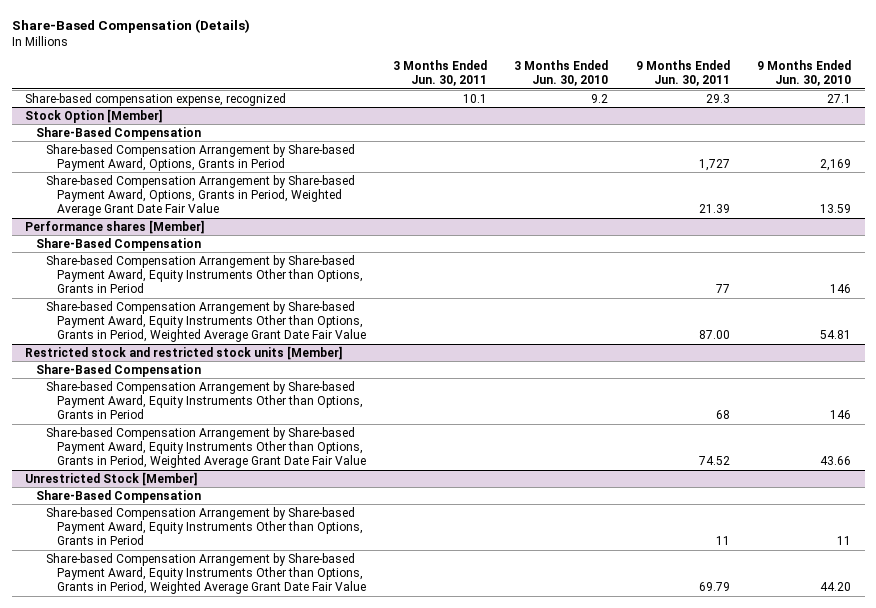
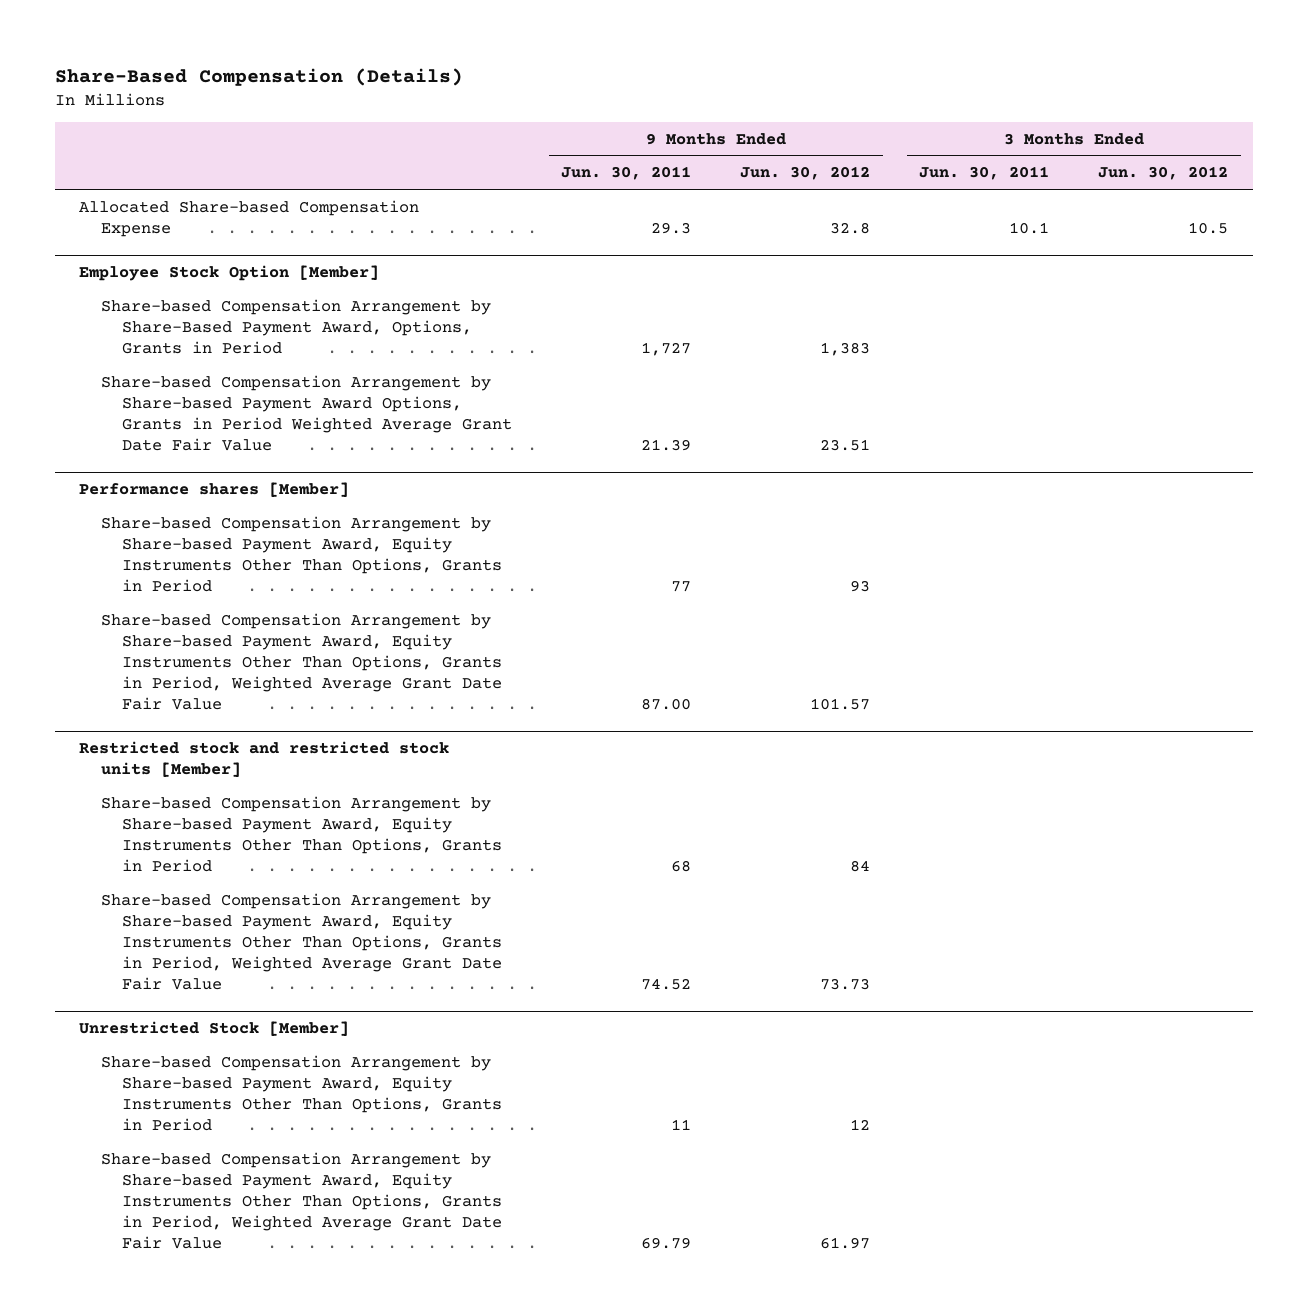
[514,60,609,87] 3 Months Ended Jun. 30, 2010 -> none
[756,60,851,87] 9 Months Ended Jun. 30, 2010 -> none
none -> [740,166,871,181] Jun. 30, 2012
none -> [1098,166,1229,181] Jun. 30, 2012
[35,126,201,140] Share-Based Compensation -> none
[25,92,287,106] Share-based compensation expense, recognized -> [79,199,420,237] Allocated Share-based Compensation Expense
[25,108,163,123] Stock Option [Member] -> [79,265,380,282] Employee Stock Option [Member]
[46,143,356,171] Share-based Compensation Arrangement by Share-based Payment Award, Options, Grants in Period -> [100,298,491,354] Share-based Compensation Arrangement by Share-Based Payment Award, Options, Grants in Period
[46,174,356,217] Share-based Compensation Arrangement by Share-based Payment Award, Options, Grants in Period, Weighted Average Grant Date Fair Value -> [100,374,513,451] Share-based Compensation Arrangement by Share-based Payment Award Options, Grants in Period Weighted Average Grant Date Fair Value
[35,237,201,251] Share-Based Compensation -> none
[46,254,363,294] Share-based Compensation Arrangement by Share-based Payment Award, Equity Instruments Other than Options, Grants in Period -> [100,515,503,592] Share-based Compensation Arrangement by Share-based Payment Award, Equity Instruments Other Than Options, Grants in Period
[46,300,366,343] Share-based Compensation Arrangement by Share-based Payment Award, Equity Instruments Other than Options, Grants in Period, Weighted Average Grant Date Fair Value -> [100,612,503,710] Share-based Compensation Arrangement by Share-based Payment Award, Equity Instruments Other Than Options, Grants in Period, Weighted Average Grant Date Fair Value
[35,363,201,377] Share-Based Compensation -> none
[46,380,363,420] Share-based Compensation Arrangement by Share-based Payment Award, Equity Instruments Other than Options, Grants in Period -> [100,795,503,872] Share-based Compensation Arrangement by Share-based Payment Award, Equity Instruments Other Than Options, Grants in Period
[46,426,366,469] Share-based Compensation Arrangement by Share-based Payment Award, Equity Instruments Other than Options, Grants in Period, Weighted Average Grant Date Fair Value -> [100,892,503,990] Share-based Compensation Arrangement by Share-based Payment Award, Equity Instruments Other Than Options, Grants in Period, Weighted Average Grant Date Fair Value
[35,489,201,503] Share-Based Compensation -> none
[46,506,363,546] Share-based Compensation Arrangement by Share-based Payment Award, Equity Instruments Other than Options, Grants in Period -> [100,1054,503,1131] Share-based Compensation Arrangement by Share-based Payment Award, Equity Instruments Other Than Options, Grants in Period
[46,552,366,595] Share-based Compensation Arrangement by Share-based Payment Award, Equity Instruments Other than Options, Grants in Period, Weighted Average Grant Date Fair Value -> [100,1151,503,1249] Share-based Compensation Arrangement by Share-based Payment Award, Equity Instruments Other Than Options, Grants in Period, Weighted Average Grant Date Fair Value

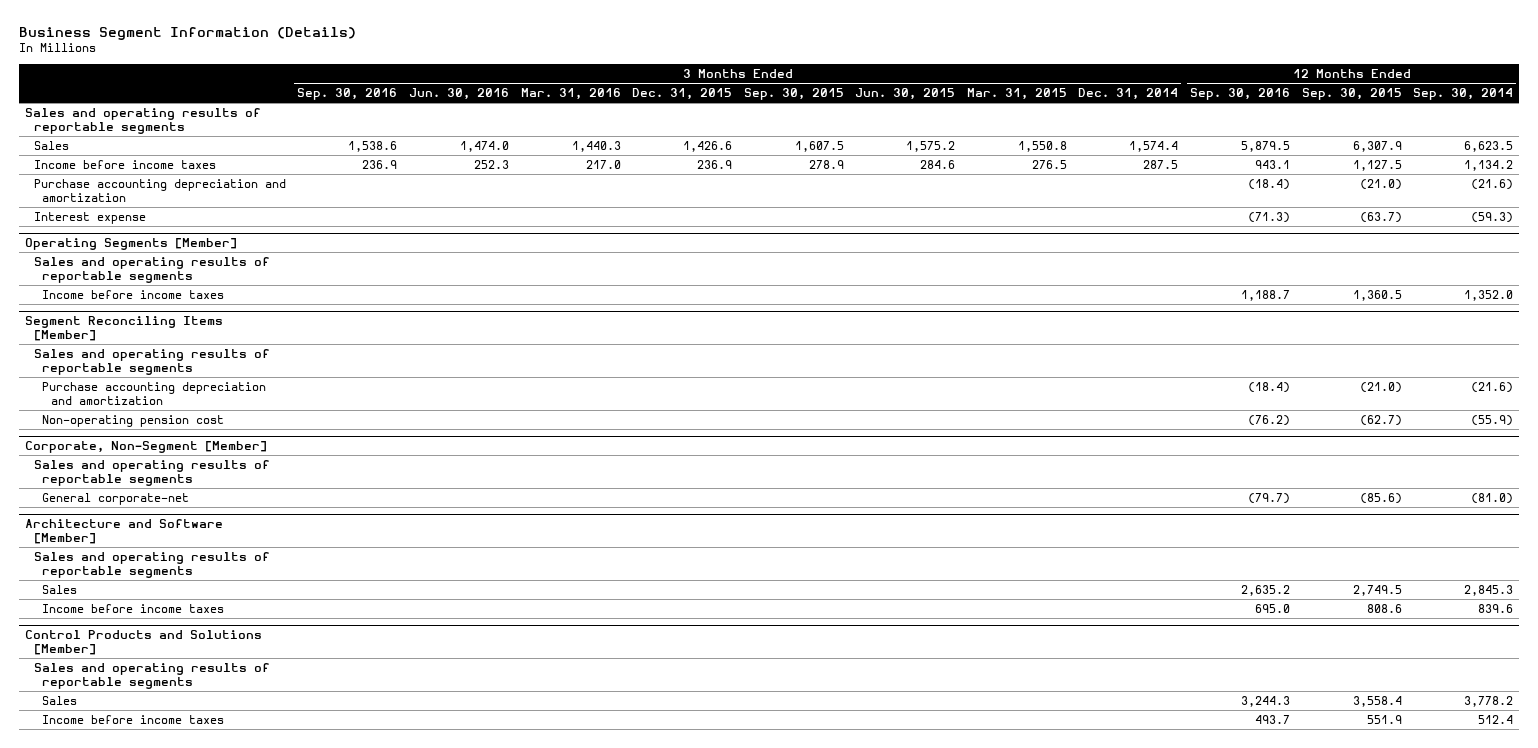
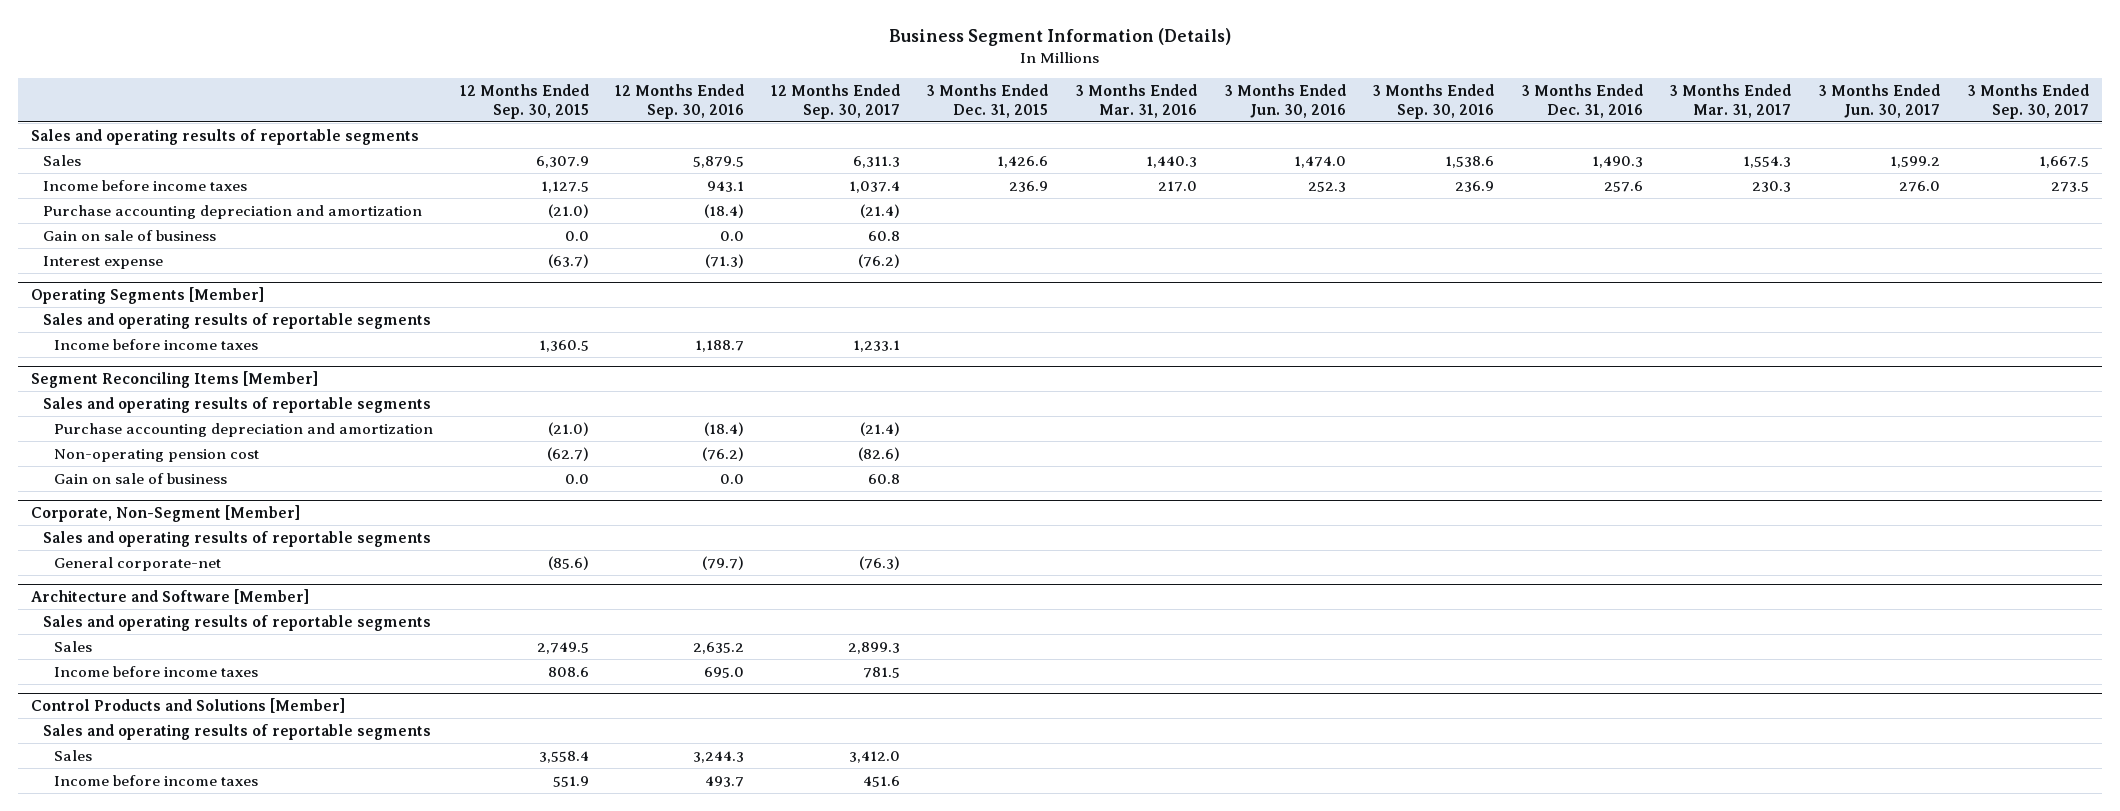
[743,87,844,100] Sep. 30, 2015 -> none
[855,87,956,100] Jun. 30, 2015 -> none
[966,87,1067,100] Mar. 31, 2015 -> none
[1078,87,1179,100] Dec. 31, 2014 -> none
[1413,87,1514,100] Sep. 30, 2014 -> none
none -> [770,84,900,119] 12 Months Ended Sep. 30, 2017
none -> [1520,84,1643,118] 3 Months Ended Dec. 31, 2016
none -> [1669,84,1792,118] 3 Months Ended Mar. 31, 2017
none -> [1818,84,1941,118] 3 Months Ended Jun. 30, 2017
none -> [1966,84,2089,119] 3 Months Ended Sep. 30, 2017
none -> [42,229,216,241] Gain on sale of business
none -> [54,472,228,484] Gain on sale of business

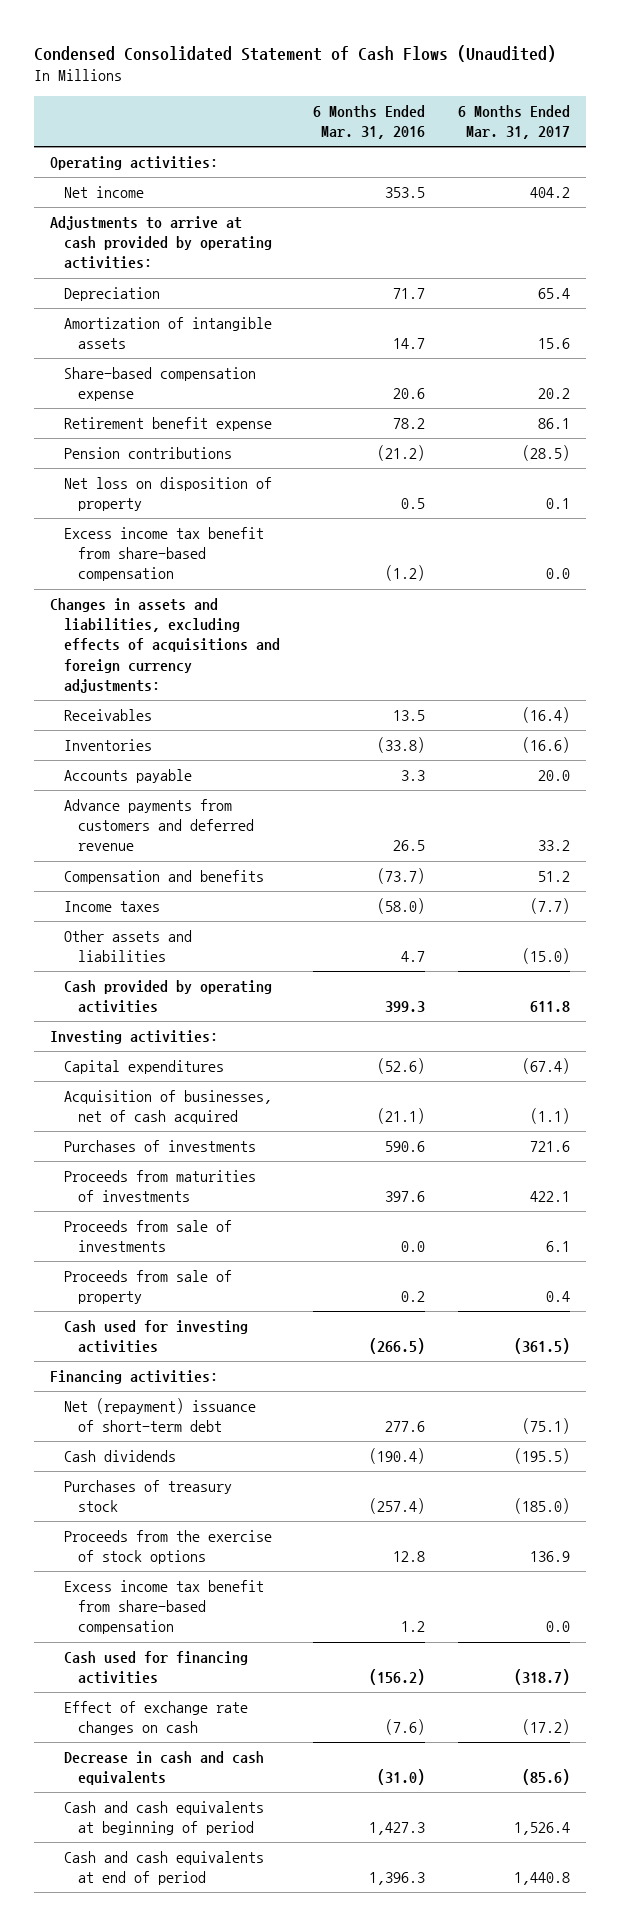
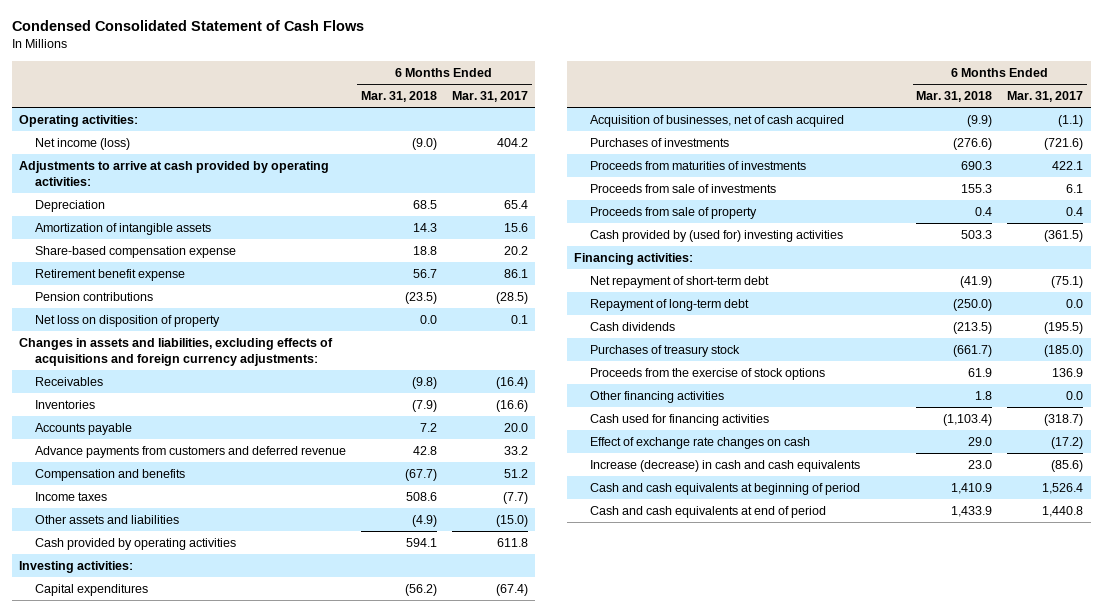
[34,44,557,62] Condensed Consolidated Statement of Cash Flows (Unaudited) -> [11,20,364,32] Condensed Consolidated Statement of Cash Flows
[312,105,425,140] 6 Months Ended Mar. 31, 2016 -> none
none -> [360,91,437,103] Mar. 31, 2018
[64,186,145,199] Net income -> [35,137,131,150] Net income (loss)
[64,527,265,582] Excess income tax benefit from share-based compensation -> none
[529,1141,570,1153] 721.6 -> [1044,137,1084,150] (721.6)
[64,1320,249,1354] Cash used for investing activities -> [590,229,844,242] Cash provided by (used for) investing activities
[64,1398,257,1433] Net (repayment) issuance of short-term debt -> [590,275,770,288] Net repayment of short-term debt
none -> [590,298,750,311] Repayment of long-term debt
[64,1580,265,1635] Excess income tax benefit from share-based compensation -> none
none -> [590,390,725,403] Other financing activities
[64,1751,265,1786] Decrease in cash and cash equivalents -> [590,459,861,472] Increase (decrease) in cash and cash equivalents

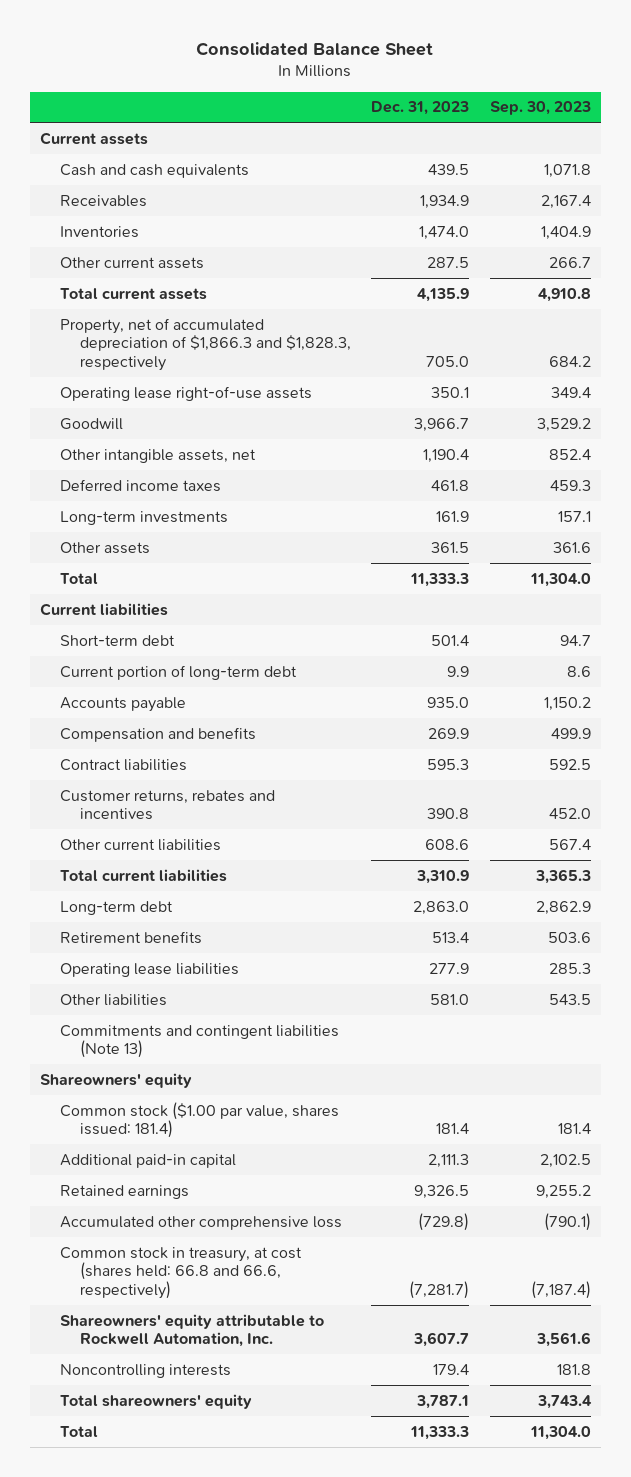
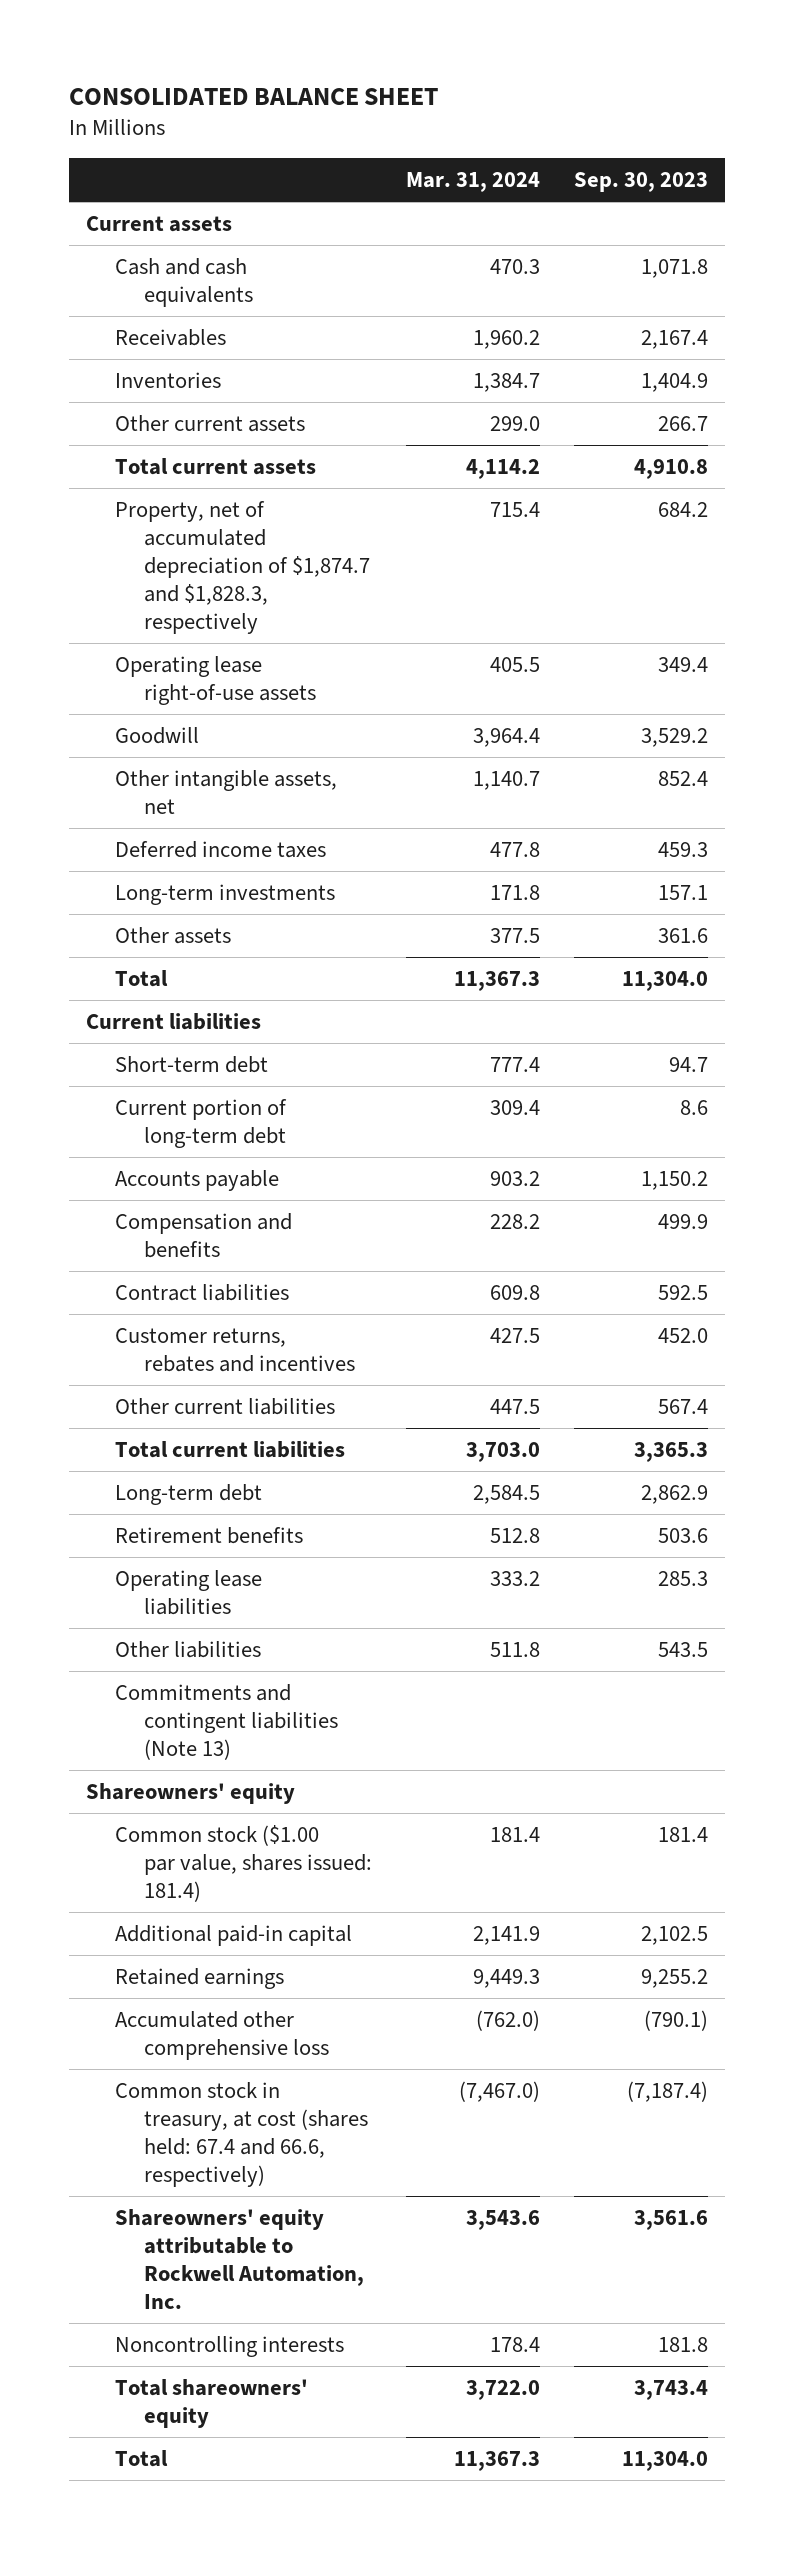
[196,41,434,56] Consolidated Balance Sheet -> [69,87,439,105] CONSOLIDATED BALANCE SHEET
[371,101,470,116] Dec. 31, 2023 -> none
none -> [406,172,541,193] Mar. 31, 2024
[60,317,351,371] Property, net of accumulated depreciation of $1,866.3 and $1,828.3, respectively -> [115,501,371,634] Property, net of accumulated depreciation of $1,874.7 and $1,828.3, respectively
[60,1246,303,1299] Common stock in treasury, at cost (shares held: 66.8 and 66.6, respectively) -> [115,2082,369,2187] Common stock in treasury, at cost (shares held: 67.4 and 66.6, respectively)

